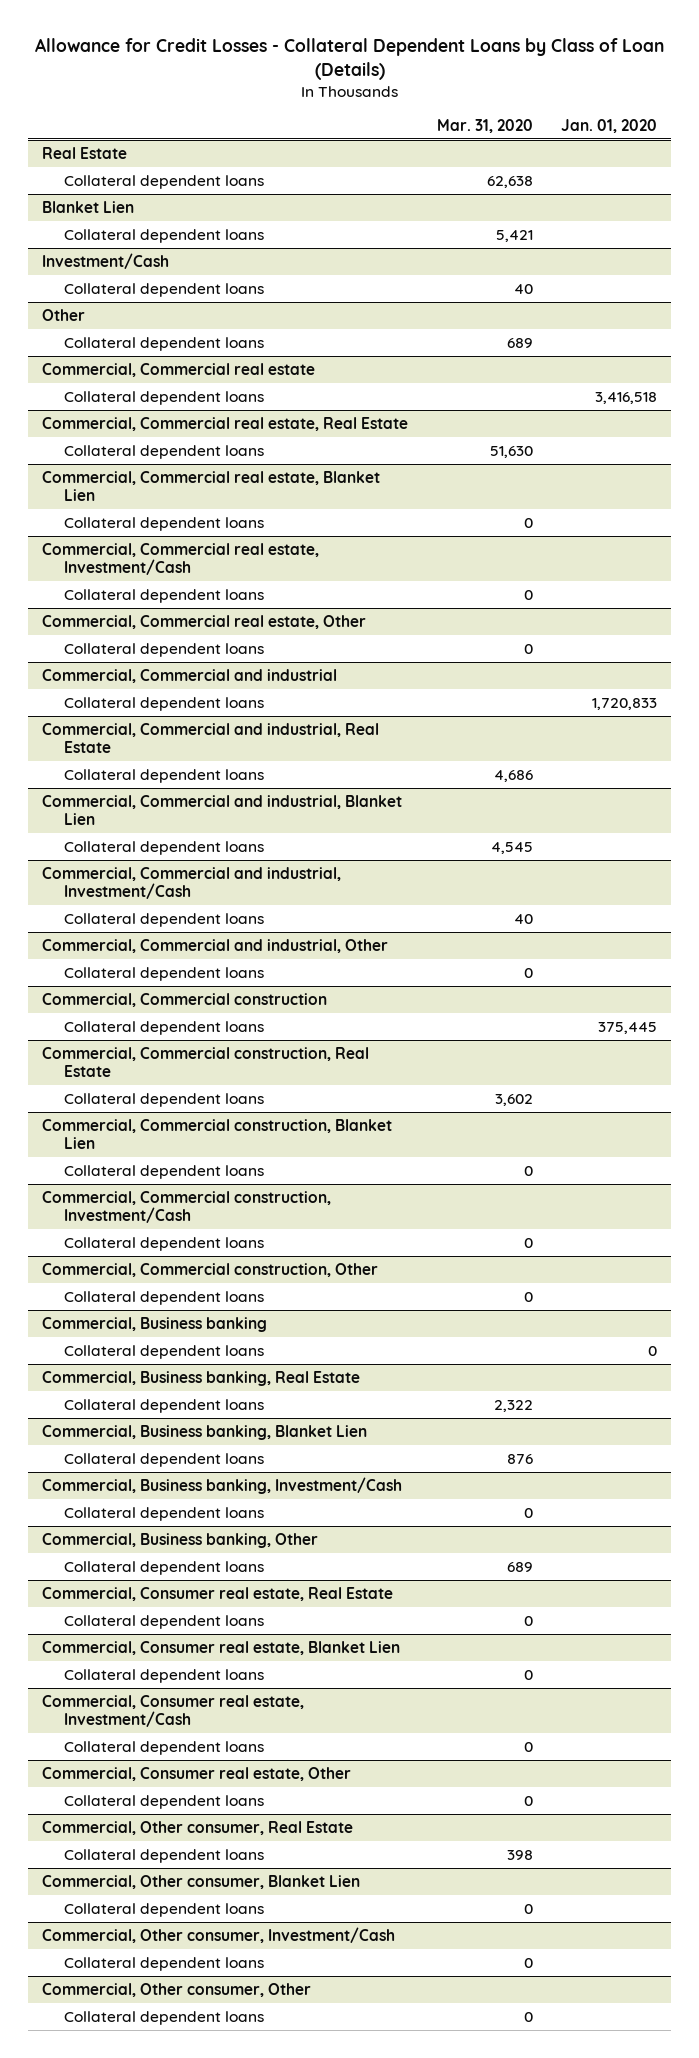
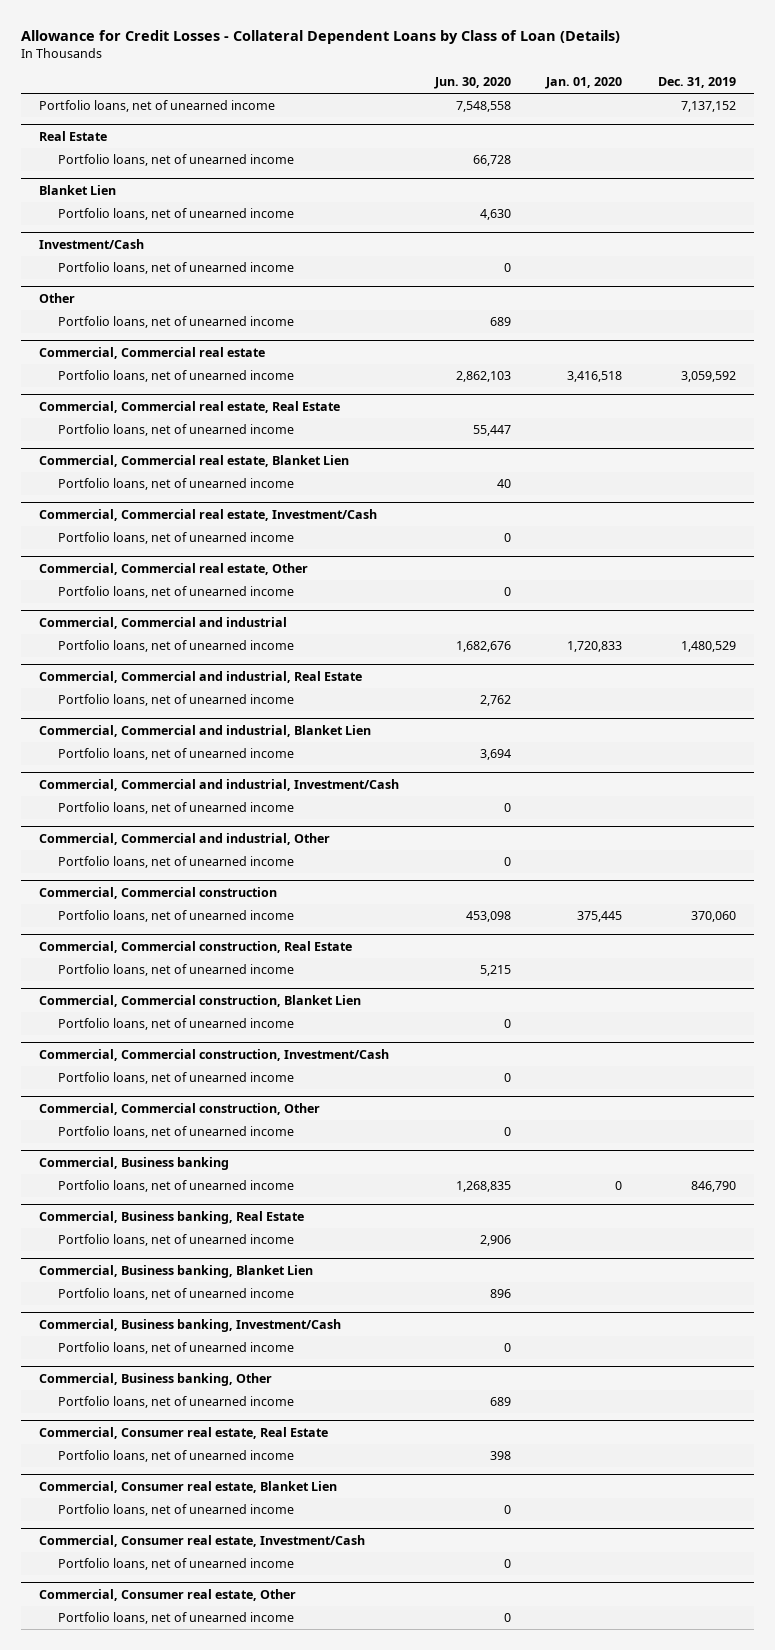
[436,118,533,133] Mar. 31, 2020 -> none
none -> [433,77,511,90] Jun. 30, 2020
none -> [658,77,737,89] Dec. 31, 2019
none -> [38,99,275,112] Portfolio loans, net of unearned income
[63,174,264,189] Collateral dependent loans -> [57,153,294,166] Portfolio loans, net of unearned income
[63,228,264,243] Collateral dependent loans -> [57,207,294,220] Portfolio loans, net of unearned income
[63,282,264,297] Collateral dependent loans -> [57,261,294,274] Portfolio loans, net of unearned income
[63,336,264,351] Collateral dependent loans -> [57,315,294,328] Portfolio loans, net of unearned income
[63,390,264,405] Collateral dependent loans -> [57,369,294,382] Portfolio loans, net of unearned income
[63,444,264,459] Collateral dependent loans -> [57,423,294,436] Portfolio loans, net of unearned income
[63,516,264,531] Collateral dependent loans -> [57,477,294,490] Portfolio loans, net of unearned income
[63,588,264,603] Collateral dependent loans -> [57,531,294,544] Portfolio loans, net of unearned income
[63,642,264,657] Collateral dependent loans -> [57,585,294,598] Portfolio loans, net of unearned income
[63,696,264,711] Collateral dependent loans -> [57,639,294,652] Portfolio loans, net of unearned income
[63,768,264,783] Collateral dependent loans -> [57,693,294,706] Portfolio loans, net of unearned income
[63,840,264,855] Collateral dependent loans -> [57,747,294,760] Portfolio loans, net of unearned income
[63,912,264,927] Collateral dependent loans -> [57,801,294,814] Portfolio loans, net of unearned income
[63,966,264,981] Collateral dependent loans -> [57,855,294,868] Portfolio loans, net of unearned income
[63,1020,264,1035] Collateral dependent loans -> [57,909,294,922] Portfolio loans, net of unearned income
[63,1092,264,1107] Collateral dependent loans -> [57,963,294,976] Portfolio loans, net of unearned income
[63,1164,264,1179] Collateral dependent loans -> [57,1017,294,1030] Portfolio loans, net of unearned income
[63,1236,264,1251] Collateral dependent loans -> [57,1071,294,1084] Portfolio loans, net of unearned income
[63,1290,264,1305] Collateral dependent loans -> [57,1125,294,1138] Portfolio loans, net of unearned income
[63,1344,264,1359] Collateral dependent loans -> [57,1179,294,1192] Portfolio loans, net of unearned income
[63,1398,264,1413] Collateral dependent loans -> [57,1233,294,1246] Portfolio loans, net of unearned income
[63,1452,264,1467] Collateral dependent loans -> [57,1287,294,1300] Portfolio loans, net of unearned income
[63,1506,264,1521] Collateral dependent loans -> [57,1341,294,1354] Portfolio loans, net of unearned income
[63,1560,264,1575] Collateral dependent loans -> [57,1395,294,1408] Portfolio loans, net of unearned income
[63,1614,264,1629] Collateral dependent loans -> [57,1449,294,1462] Portfolio loans, net of unearned income
[63,1668,264,1683] Collateral dependent loans -> [57,1503,294,1516] Portfolio loans, net of unearned income
[63,1740,264,1755] Collateral dependent loans -> [57,1557,294,1570] Portfolio loans, net of unearned income
[42,1820,354,1835] Commercial, Other consumer, Real Estate -> none
[63,1848,264,1863] Collateral dependent loans -> none
[42,1874,361,1889] Commercial, Other consumer, Blanket Lien -> none
[63,1902,264,1917] Collateral dependent loans -> none
[42,1926,396,1943] Commercial, Other consumer, Investment/Cash -> none
[63,1956,264,1971] Collateral dependent loans -> none
[42,1982,312,1997] Commercial, Other consumer, Other -> none
[63,2010,264,2025] Collateral dependent loans -> none
[63,1794,264,1809] Collateral dependent loans -> [57,1611,294,1624] Portfolio loans, net of unearned income

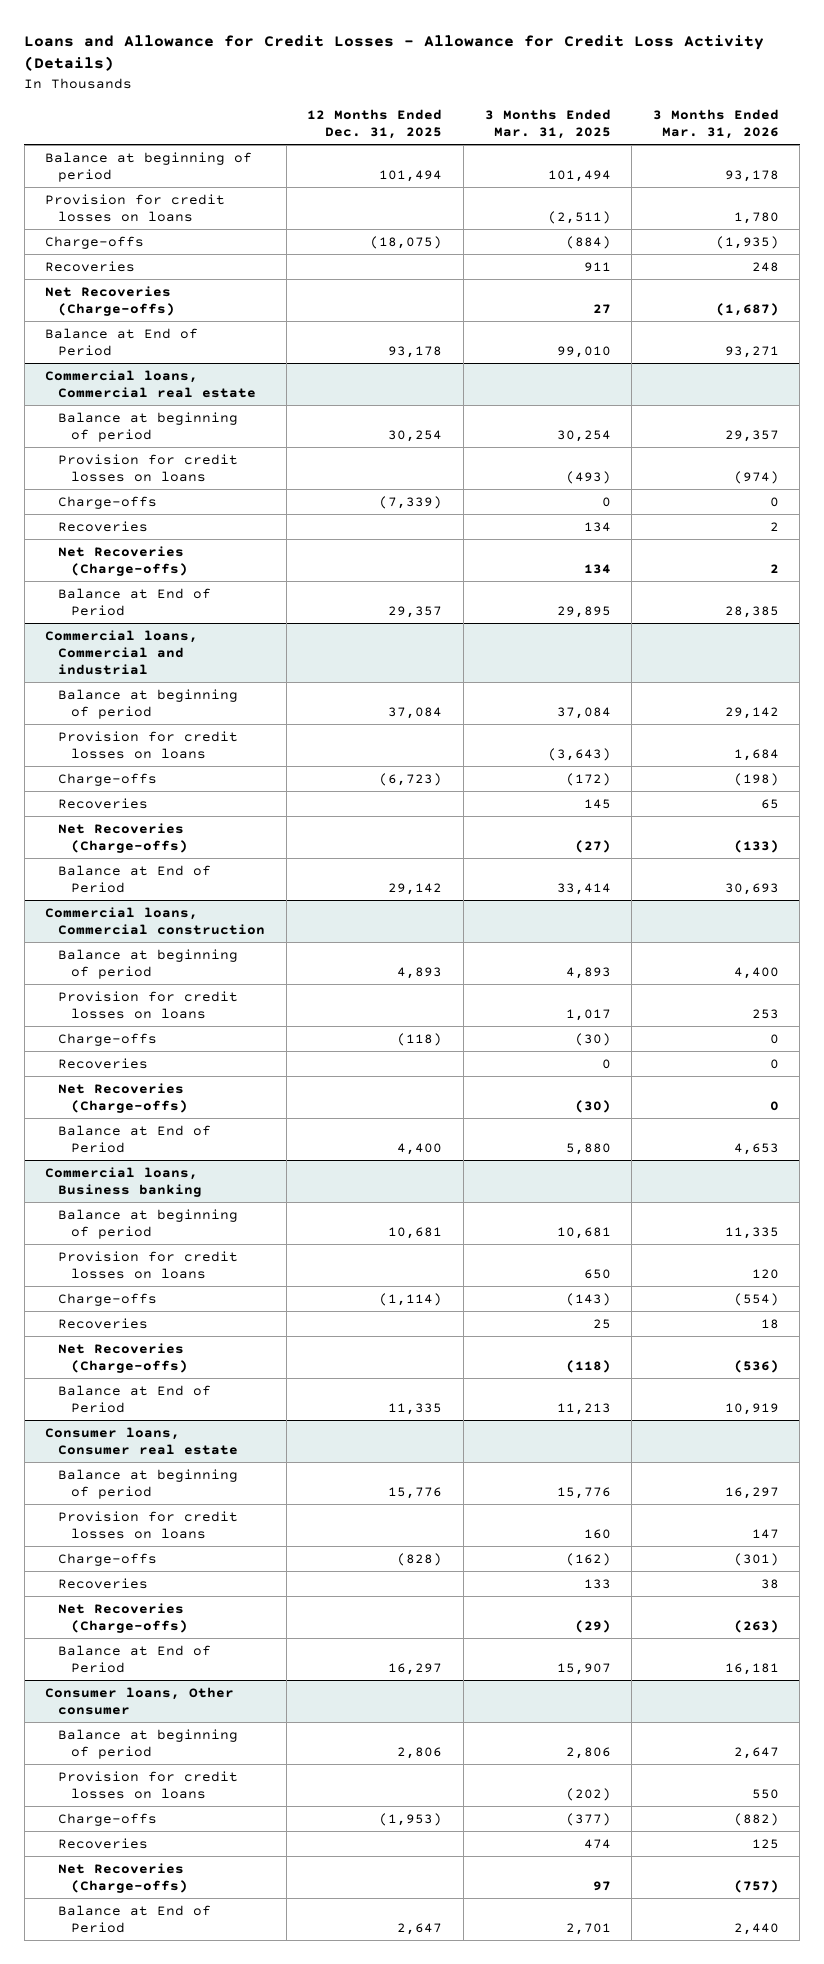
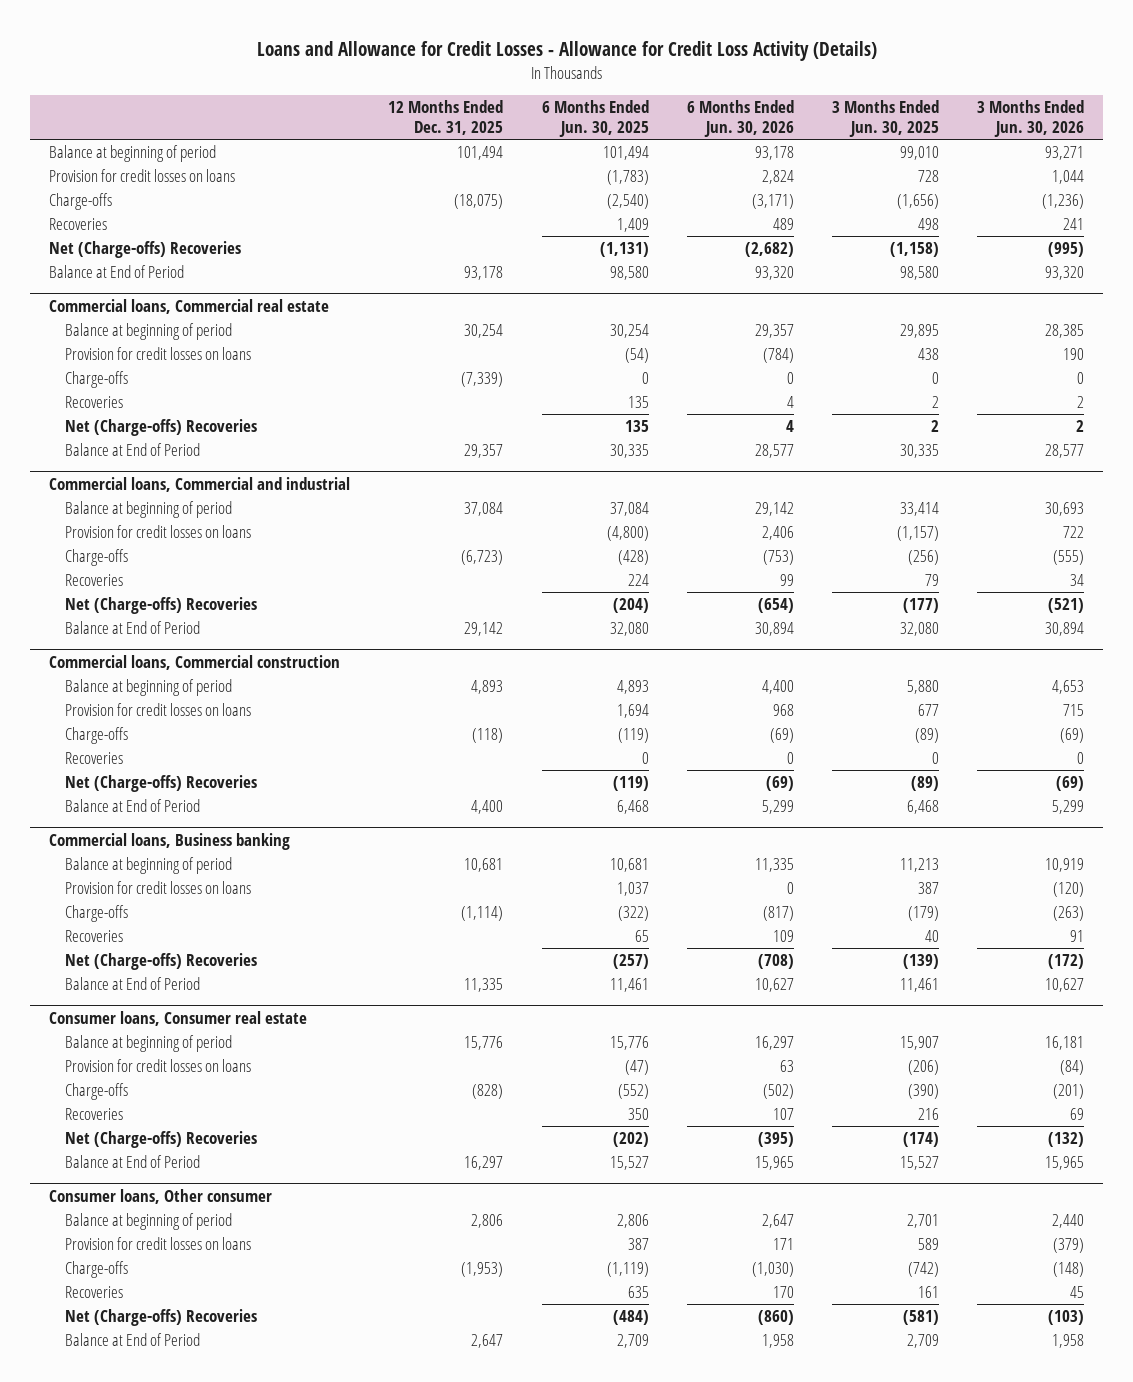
[484,108,611,139] 3 Months Ended Mar. 31, 2025 -> none
[652,108,779,139] 3 Months Ended Mar. 31, 2026 -> none
none -> [541,100,649,138] 6 Months Ended Jun. 30, 2025
none -> [686,100,794,138] 6 Months Ended Jun. 30, 2026
none -> [831,100,939,138] 3 Months Ended Jun. 30, 2025
none -> [976,100,1084,138] 3 Months Ended Jun. 30, 2026
[45,285,176,316] Net Recoveries (Charge-offs) -> [49,241,242,259] Net (Charge-offs) Recoveries
[58,545,188,576] Net Recoveries (Charge-offs) -> [64,419,257,437] Net (Charge-offs) Recoveries
[58,822,188,853] Net Recoveries (Charge-offs) -> [64,597,257,615] Net (Charge-offs) Recoveries
[58,1082,188,1113] Net Recoveries (Charge-offs) -> [64,775,257,793] Net (Charge-offs) Recoveries
[58,1342,188,1373] Net Recoveries (Charge-offs) -> [64,953,257,971] Net (Charge-offs) Recoveries
[58,1602,188,1633] Net Recoveries (Charge-offs) -> [64,1131,257,1149] Net (Charge-offs) Recoveries
[58,1862,188,1893] Net Recoveries (Charge-offs) -> [64,1309,257,1327] Net (Charge-offs) Recoveries

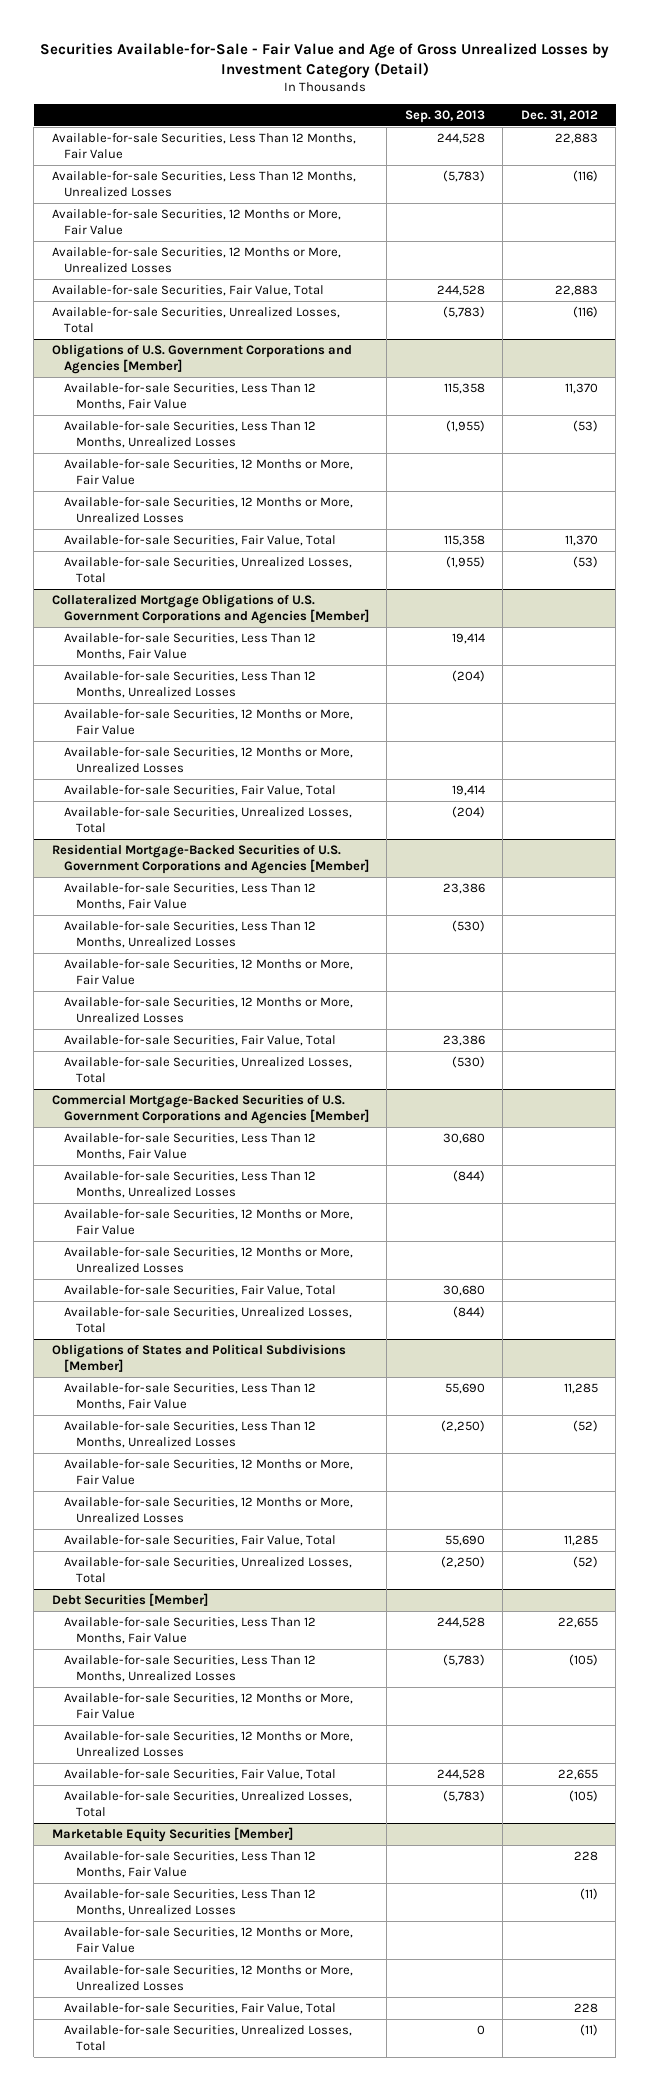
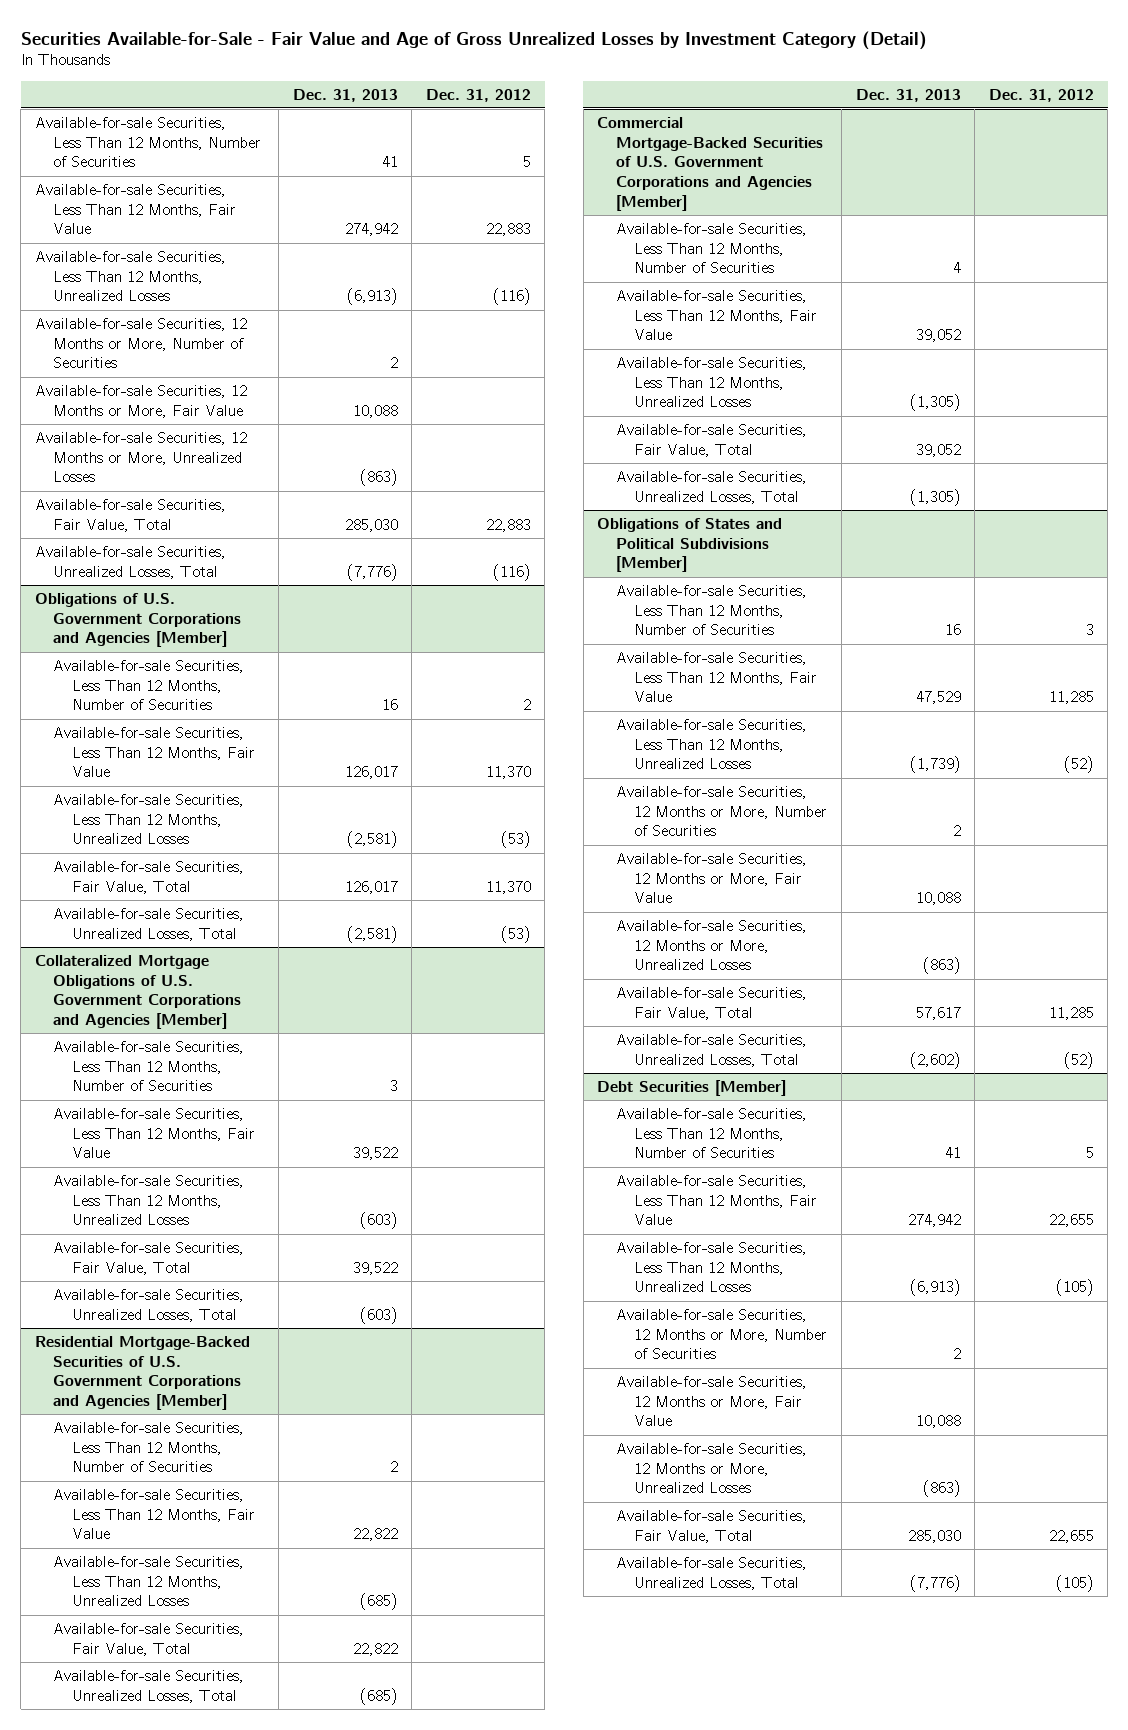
[404,109,485,123] Sep. 30, 2013 -> none
none -> [292,88,398,102] Dec. 31, 2013
none -> [34,116,262,168] Available-for-sale Securities, Less Than 12 Months, Number of Securities
none -> [34,317,247,369] Available-for-sale Securities, 12 Months or More, Number of Securities
none -> [53,659,245,711] Available-for-sale Securities, Less Than 12 Months, Number of Securities
[63,458,353,485] Available-for-sale Securities, 12 Months or More, Fair Value -> none
[63,496,353,523] Available-for-sale Securities, 12 Months or More, Unrealized Losses -> none
none -> [53,1040,245,1092] Available-for-sale Securities, Less Than 12 Months, Number of Securities
[63,708,353,735] Available-for-sale Securities, 12 Months or More, Fair Value -> none
[63,746,353,773] Available-for-sale Securities, 12 Months or More, Unrealized Losses -> none
none -> [53,1421,245,1473] Available-for-sale Securities, Less Than 12 Months, Number of Securities
[63,958,353,985] Available-for-sale Securities, 12 Months or More, Fair Value -> none
[63,996,353,1023] Available-for-sale Securities, 12 Months or More, Unrealized Losses -> none
none -> [615,222,807,274] Available-for-sale Securities, Less Than 12 Months, Number of Securities
[63,1208,353,1235] Available-for-sale Securities, 12 Months or More, Fair Value -> none
[63,1246,353,1273] Available-for-sale Securities, 12 Months or More, Unrealized Losses -> none
none -> [615,584,807,636] Available-for-sale Securities, Less Than 12 Months, Number of Securities
none -> [615,785,828,837] Available-for-sale Securities, 12 Months or More, Number of Securities
none -> [615,1107,807,1159] Available-for-sale Securities, Less Than 12 Months, Number of Securities
none -> [615,1308,828,1360] Available-for-sale Securities, 12 Months or More, Number of Securities
[51,1826,293,1842] Marketable Equity Securities [Member] -> none
[63,1850,316,1878] Available-for-sale Securities, Less Than 12 Months, Fair Value -> none
[63,1888,316,1916] Available-for-sale Securities, Less Than 12 Months, Unrealized Losses -> none
[63,1926,353,1953] Available-for-sale Securities, 12 Months or More, Fair Value -> none
[63,1964,353,1991] Available-for-sale Securities, 12 Months or More, Unrealized Losses -> none
[63,2002,336,2014] Available-for-sale Securities, Fair Value, Total -> none
[63,2024,352,2051] Available-for-sale Securities, Unrealized Losses, Total -> none

